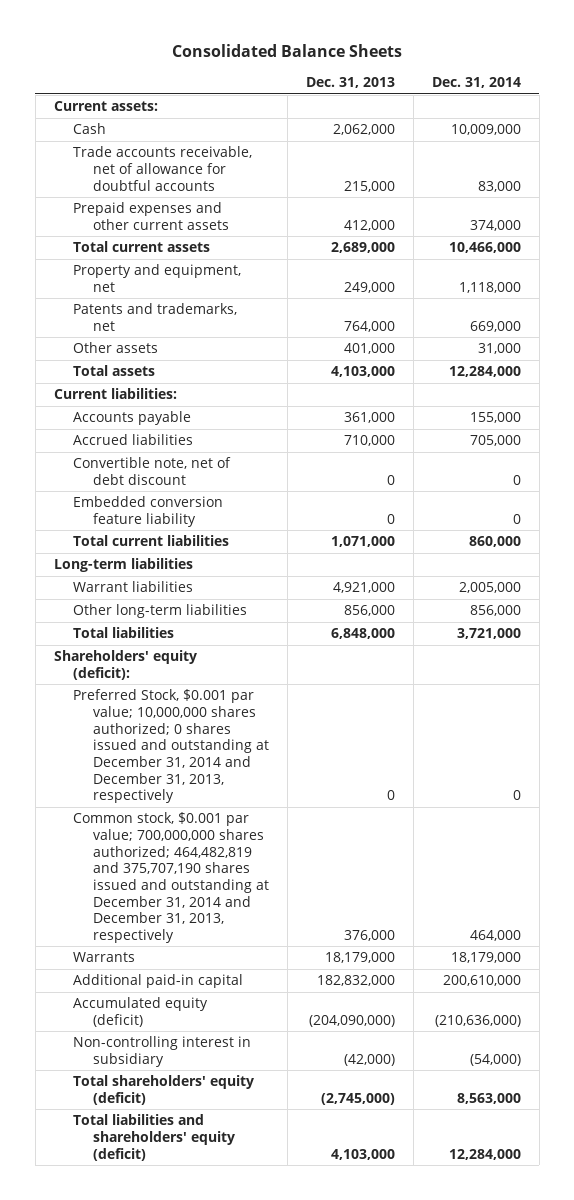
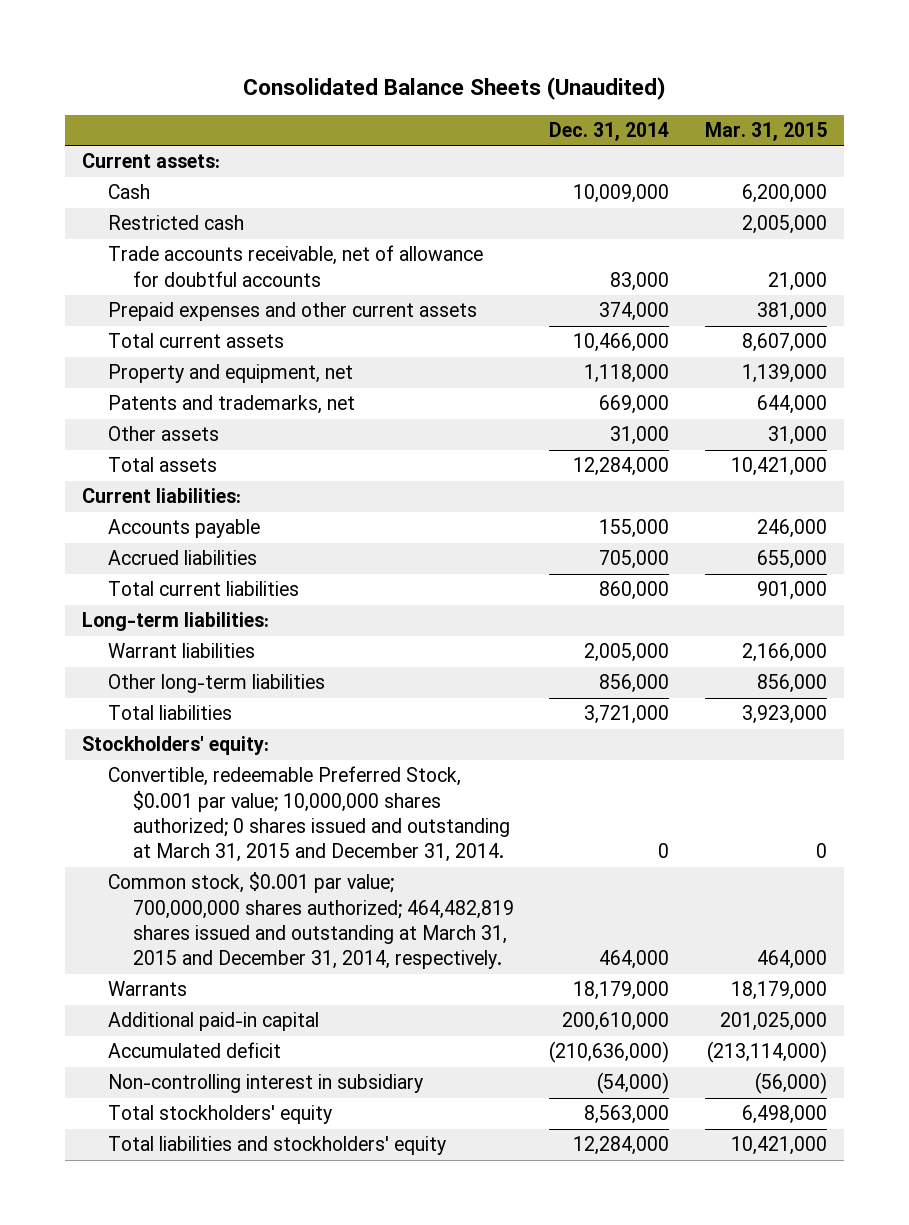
[172,44,403,58] Consolidated Balance Sheets -> [242,77,666,101] Consolidated Balance Sheets (Unaudited)
[305,77,395,89] Dec. 31, 2013 -> none
none -> [704,121,827,141] Mar. 31, 2015
none -> [107,215,244,231] Restricted cash
[73,457,232,485] Convertible note, net of debt discount -> none
[73,496,224,527] Embedded conversion feature liability -> none
[53,558,193,573] Long-term liabilities -> [82,612,270,632] Long-term liabilities:
[53,650,197,680] Shareholders' equity (deficit): -> none
none -> [82,736,270,756] Stockholders' equity:
[73,689,270,804] Preferred Stock, $0.001 par value; 10,000,000 shares authorized; 0 shares issued and outstanding at December 31, 2014 and December 31, 2013, respectively -> [107,766,510,863] Convertible, redeemable Preferred Stock, $0.001 par value; 10,000,000 shares authorized; 0 shares issued and outstanding at March 31, 2015 and December 31, 2014.
[73,812,270,943] Common stock, $0.001 par value; 700,000,000 shares authorized; 464,482,819 and 375,707,190 shares issued and outstanding at December 31, 2014 and December 31, 2013, respectively -> [107,872,514,970] Common stock, $0.001 par value; 700,000,000 shares authorized; 464,482,819 shares issued and outstanding at March 31, 2015 and December 31, 2014, respectively.
[73,997,209,1027] Accumulated equity (deficit) -> [107,1042,281,1059] Accumulated deficit
[73,1075,255,1105] Total shareholders' equity (deficit) -> [107,1105,332,1125] Total stockholders' equity
[73,1114,236,1161] Total liabilities and shareholders' equity (deficit) -> [107,1136,446,1156] Total liabilities and stockholders' equity

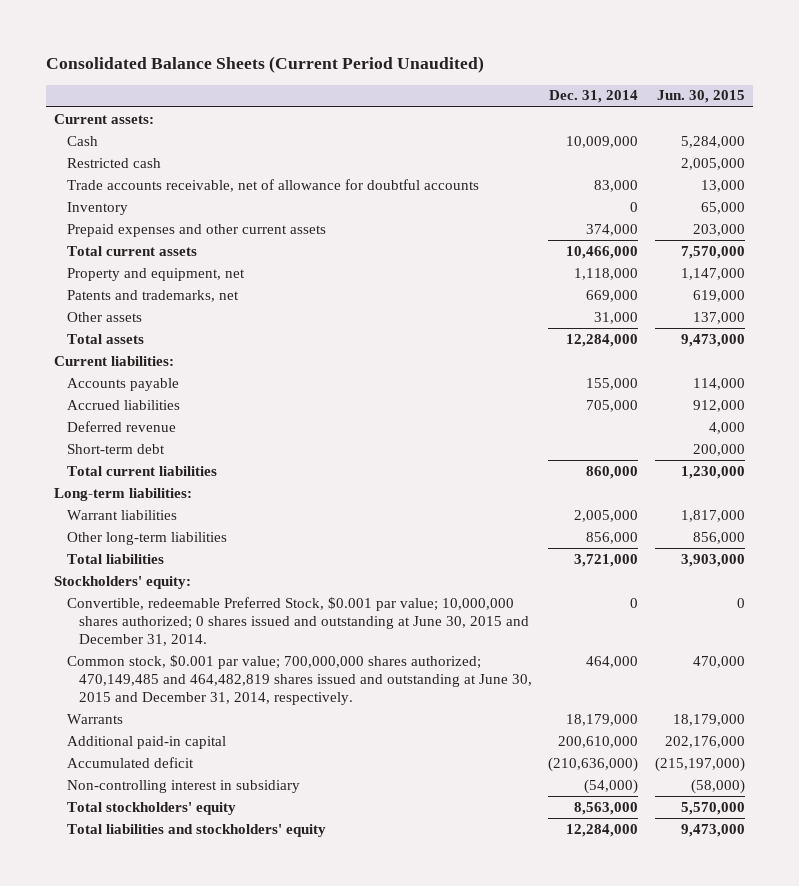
[242,77,666,101] Consolidated Balance Sheets (Unaudited) -> [46,56,485,74] Consolidated Balance Sheets (Current Period Unaudited)
[704,121,827,141] Mar. 31, 2015 -> none
none -> [656,90,745,104] Jun. 30, 2015
none -> [66,201,128,215] Inventory
none -> [66,420,176,432] Deferred revenue
none -> [66,443,165,454] Short-term debt
[107,766,510,863] Convertible, redeemable Preferred Stock, $0.001 par value; 10,000,000 shares authorized; 0 shares issued and outstanding at March 31, 2015 and December 31, 2014. -> [66,596,529,646] Convertible, redeemable Preferred Stock, $0.001 par value; 10,000,000 shares authorized; 0 shares issued and outstanding at June 30, 2015 and December 31, 2014.
[107,872,514,970] Common stock, $0.001 par value; 700,000,000 shares authorized; 464,482,819 shares issued and outstanding at March 31, 2015 and December 31, 2014, respectively. -> [66,654,532,705] Common stock, $0.001 par value; 700,000,000 shares authorized; 470,149,485 and 464,482,819 shares issued and outstanding at June 30, 2015 and December 31, 2014, respectively.

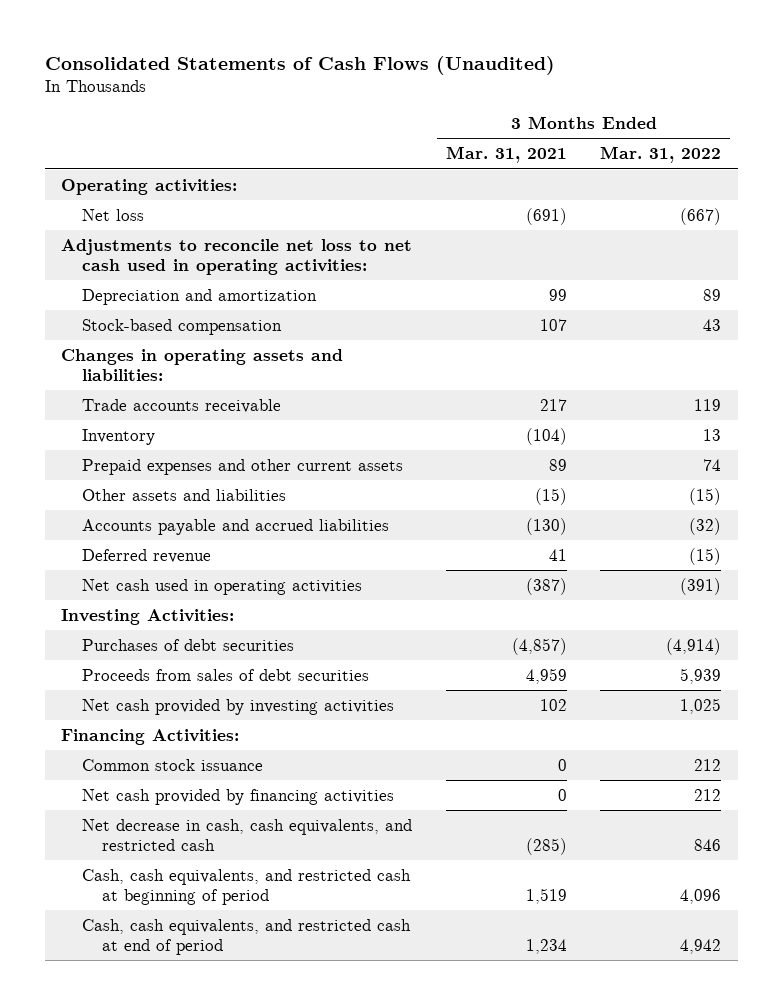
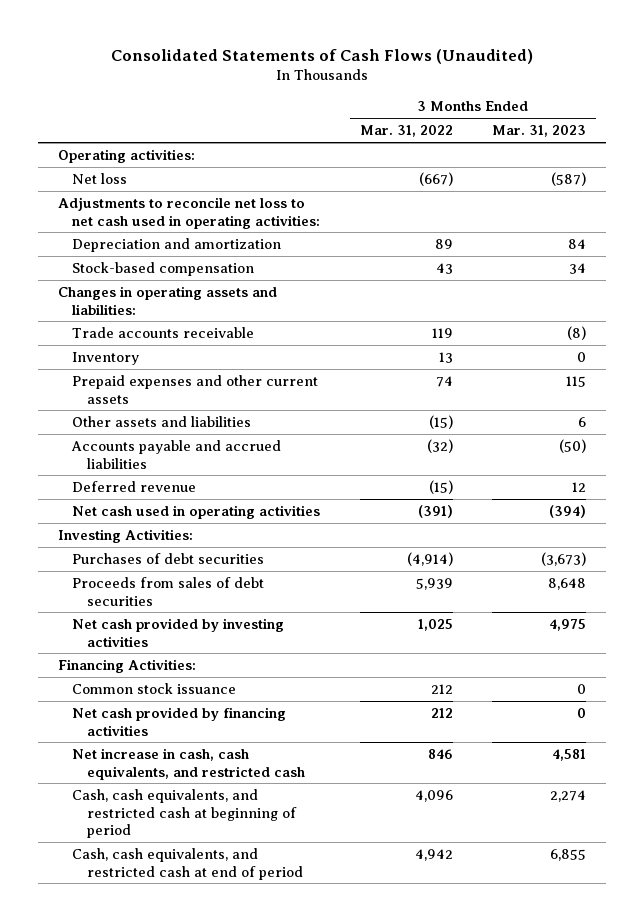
[445,146,567,164] Mar. 31, 2021 -> none
none -> [492,125,587,138] Mar. 31, 2023
[81,818,412,851] Net decrease in cash, cash equivalents, and restricted cash -> [72,747,305,780] Net increase in cash, cash equivalents, and restricted cash

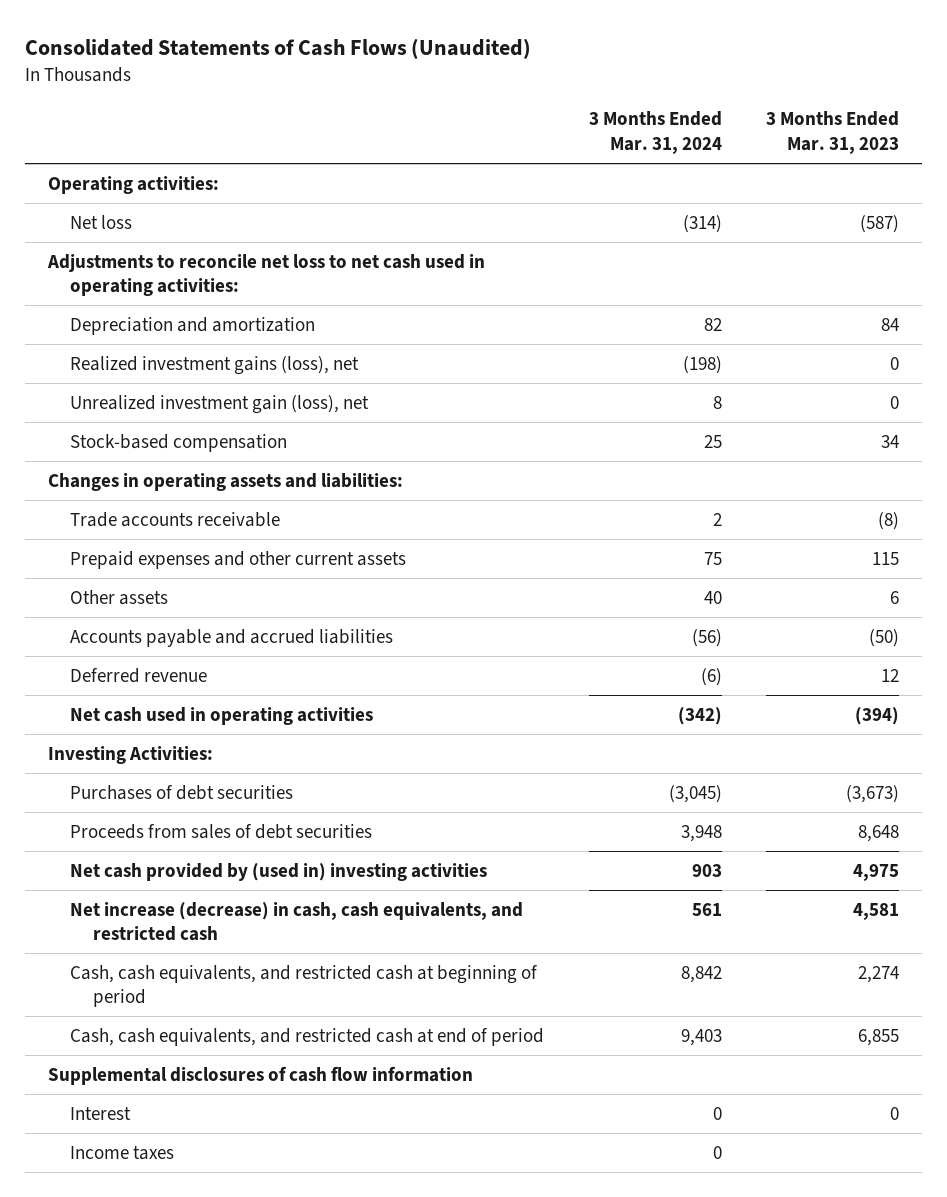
[359,125,453,138] Mar. 31, 2022 -> none
none -> [588,111,722,154] 3 Months Ended Mar. 31, 2024
none -> [70,355,360,375] Realized investment gains (loss), net
none -> [70,394,370,414] Unrealized investment gain (loss), net
[72,351,140,365] Inventory -> none
[72,415,252,427] Other assets and liabilities -> [70,589,169,605] Other assets
[57,658,196,673] Financing Activities: -> none
[72,682,237,694] Common stock issuance -> none
[72,706,287,736] Net cash provided by financing activities -> none
[72,617,285,647] Net cash provided by investing activities -> [70,862,488,881] Net cash provided by (used in) investing activities
[72,747,305,780] Net increase in cash, cash equivalents, and restricted cash -> [70,901,524,942] Net increase (decrease) in cash, cash equivalents, and restricted cash
none -> [47,1065,473,1085] Supplemental disclosures of cash flow information
none -> [70,1106,132,1120] Interest
none -> [70,1145,175,1160] Income taxes

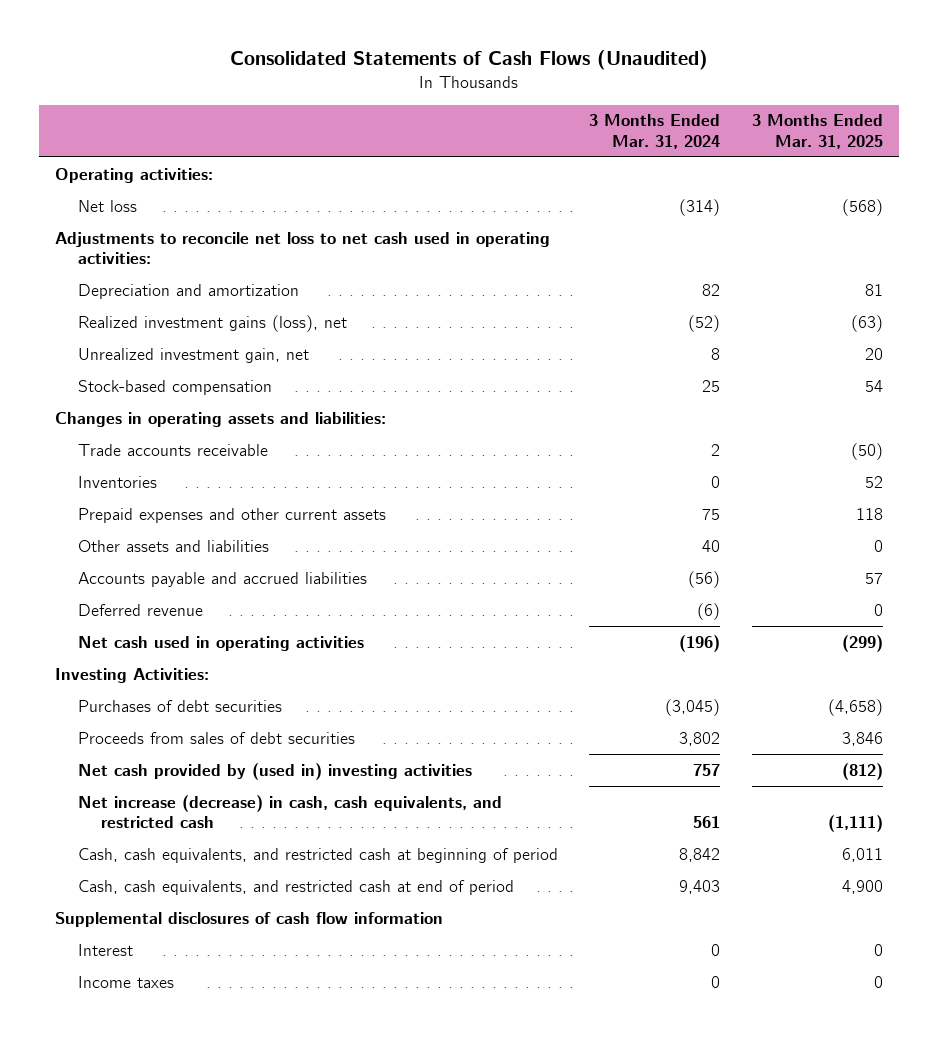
[766,111,900,154] 3 Months Ended Mar. 31, 2023 -> none
none -> [751,114,883,149] 3 Months Ended Mar. 31, 2025
[682,355,722,374] (198) -> [688,314,721,332] (52)
[70,394,370,414] Unrealized investment gain (loss), net -> [77,347,309,363] Unrealized investment gain, net
none -> [77,475,157,488] Inventories
[70,589,169,605] Other assets -> [77,539,269,552] Other assets and liabilities
[677,706,722,725] (342) -> [679,634,721,652] (196)
[680,824,722,842] 3,948 -> [679,731,721,746] 3,802
[691,863,722,877] 903 -> [693,763,721,776] 757

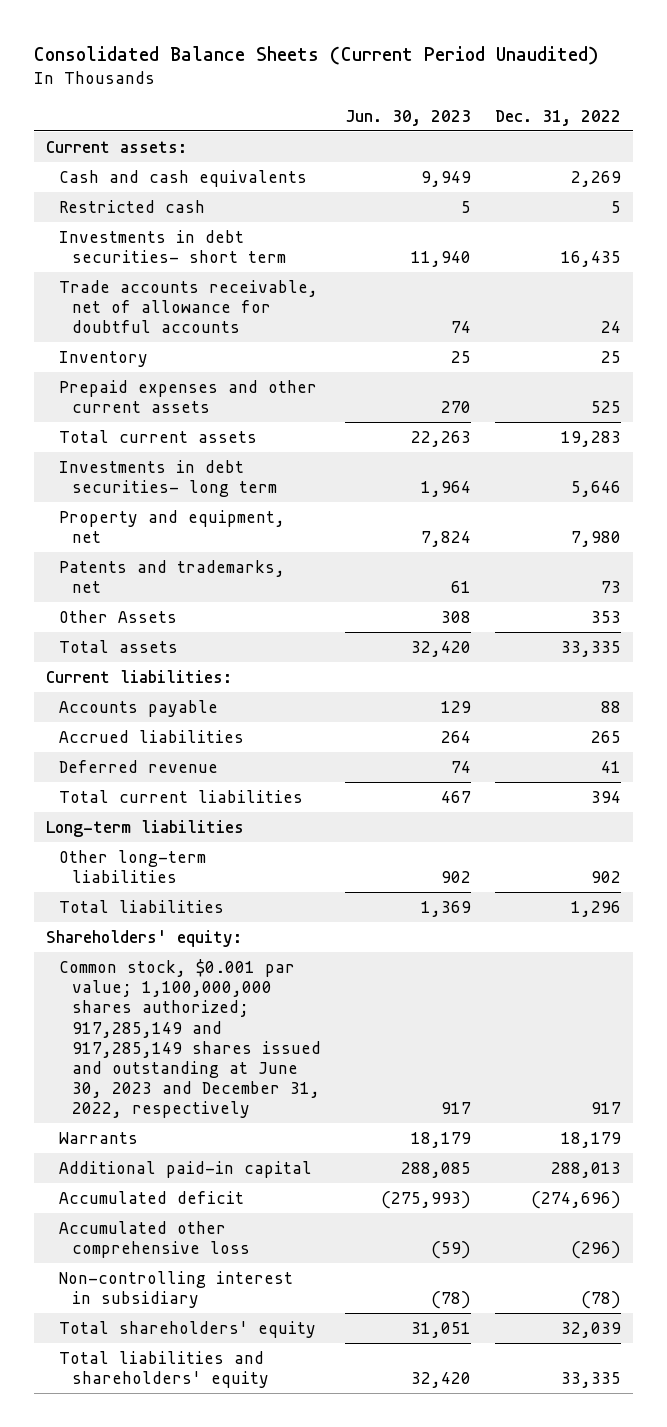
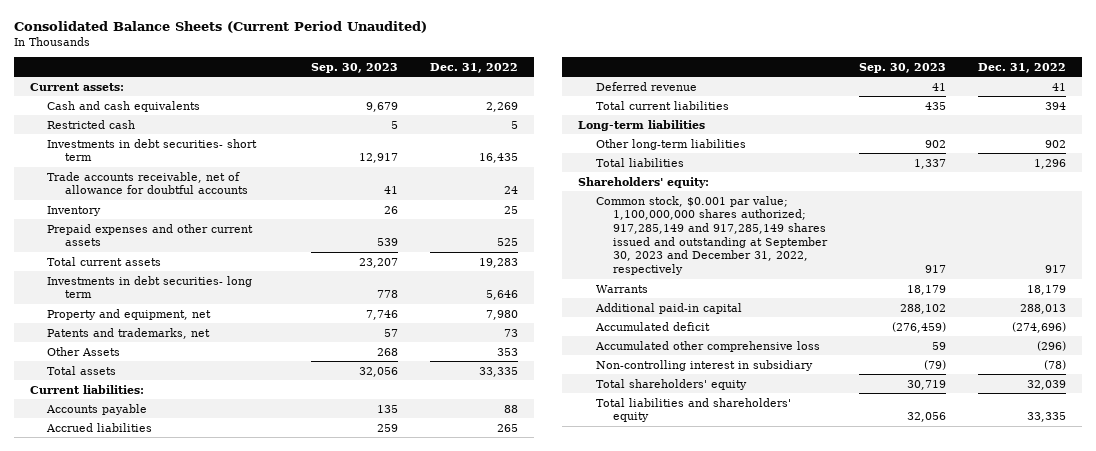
[344,109,471,126] Jun. 30, 2023 -> none
none -> [310,62,398,73] Sep. 30, 2023
[58,958,321,1119] Common stock, $0.001 par value; 1,100,000,000 shares authorized; 917,285,149 and 917,285,149 shares issued and outstanding at June 30, 2023 and December 31, 2022, respectively -> [595,195,829,276] Common stock, $0.001 par value; 1,100,000,000 shares authorized; 917,285,149 and 917,285,149 shares issued and outstanding at September 30, 2023 and December 31, 2022, respectively

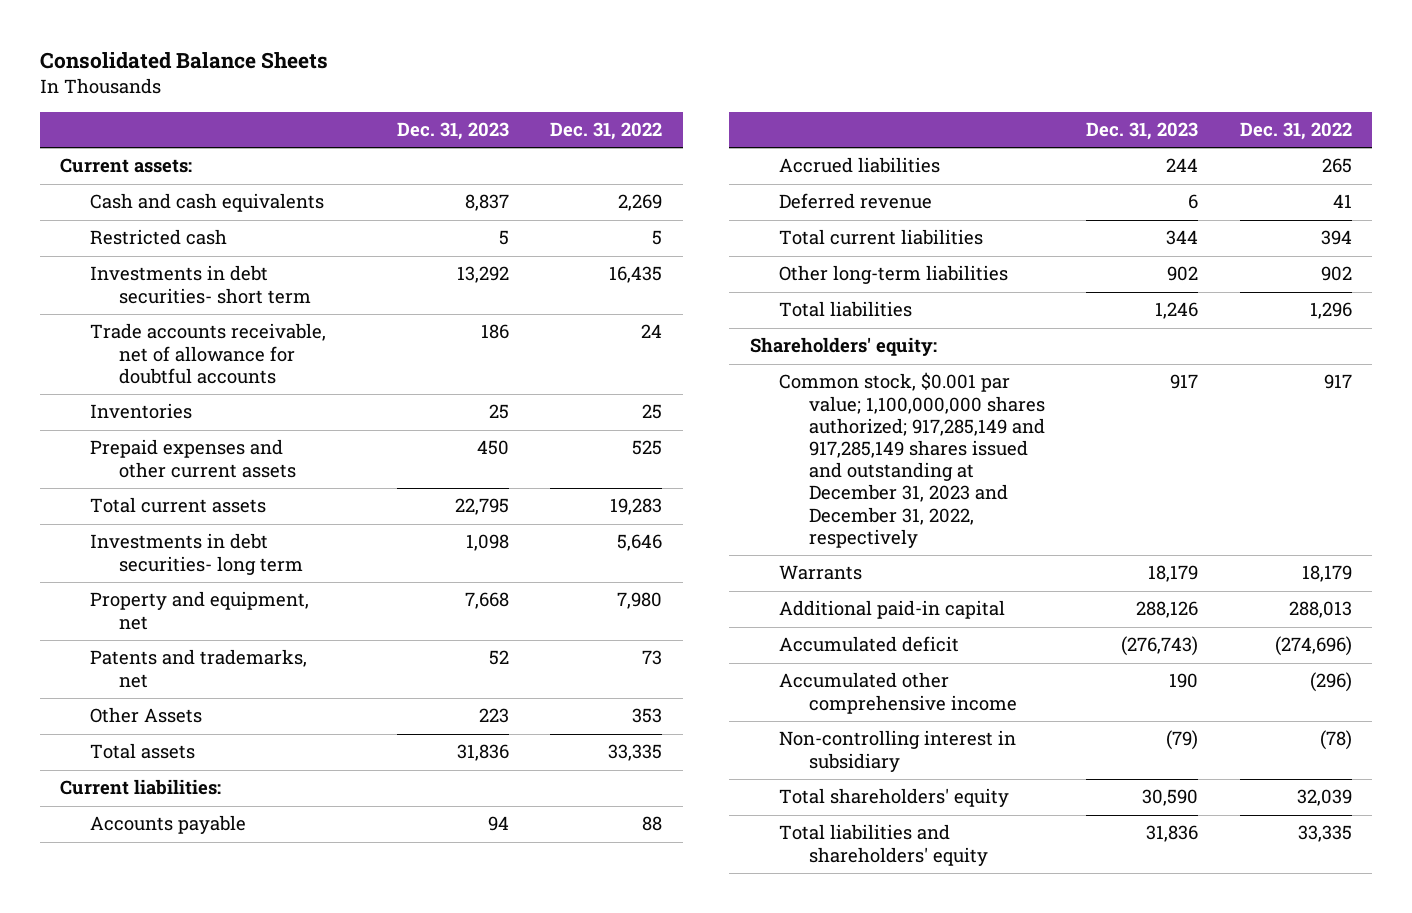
[13,21,427,34] Consolidated Balance Sheets (Current Period Unaudited) -> [39,52,328,70] Consolidated Balance Sheets
[310,62,398,73] Sep. 30, 2023 -> none
none -> [396,122,509,141] Dec. 31, 2023
[47,205,102,216] Inventory -> [89,403,192,420] Inventories
[578,119,706,131] Long-term liabilities -> none
[595,195,829,276] Common stock, $0.001 par value; 1,100,000,000 shares authorized; 917,285,149 and 917,285,149 shares issued and outstanding at September 30, 2023 and December 31, 2022, respectively -> [779,372,1045,548] Common stock, $0.001 par value; 1,100,000,000 shares authorized; 917,285,149 and 917,285,149 shares issued and outstanding at December 31, 2023 and December 31, 2022, respectively
[594,340,820,352] Accumulated other comprehensive loss -> [779,672,1017,714] Accumulated other comprehensive income

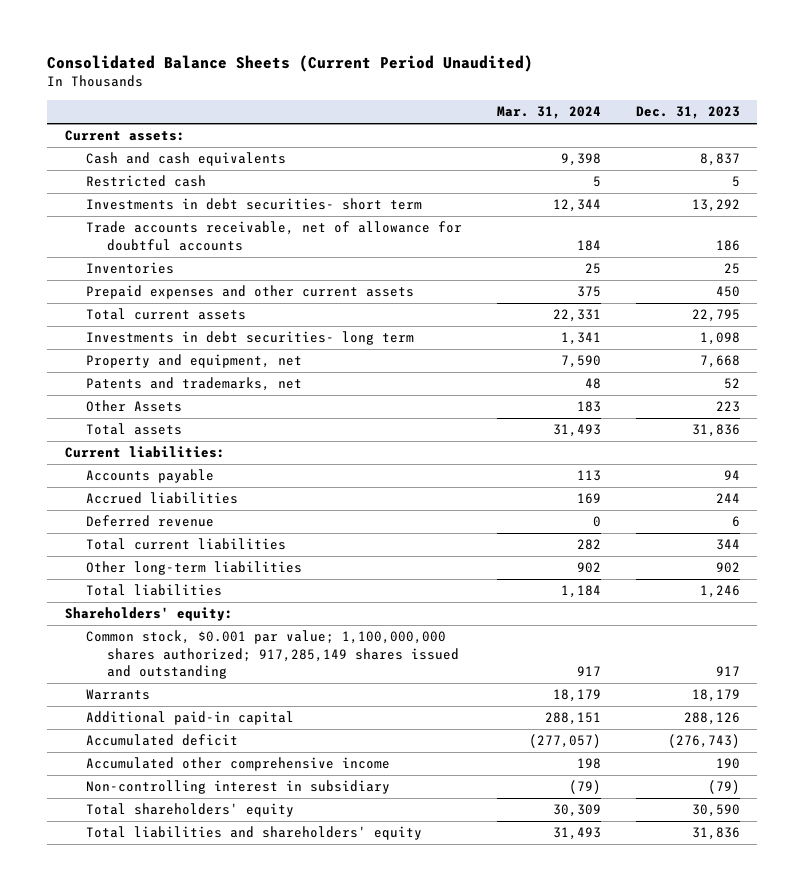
[39,52,328,70] Consolidated Balance Sheets -> [47,55,534,73] Consolidated Balance Sheets (Current Period Unaudited)
[550,122,663,141] Dec. 31, 2022 -> none
none -> [497,106,602,120] Mar. 31, 2024
[779,372,1045,548] Common stock, $0.001 par value; 1,100,000,000 shares authorized; 917,285,149 and 917,285,149 shares issued and outstanding at December 31, 2023 and December 31, 2022, respectively -> [86,630,460,679] Common stock, $0.001 par value; 1,100,000,000 shares authorized; 917,285,149 shares issued and outstanding

